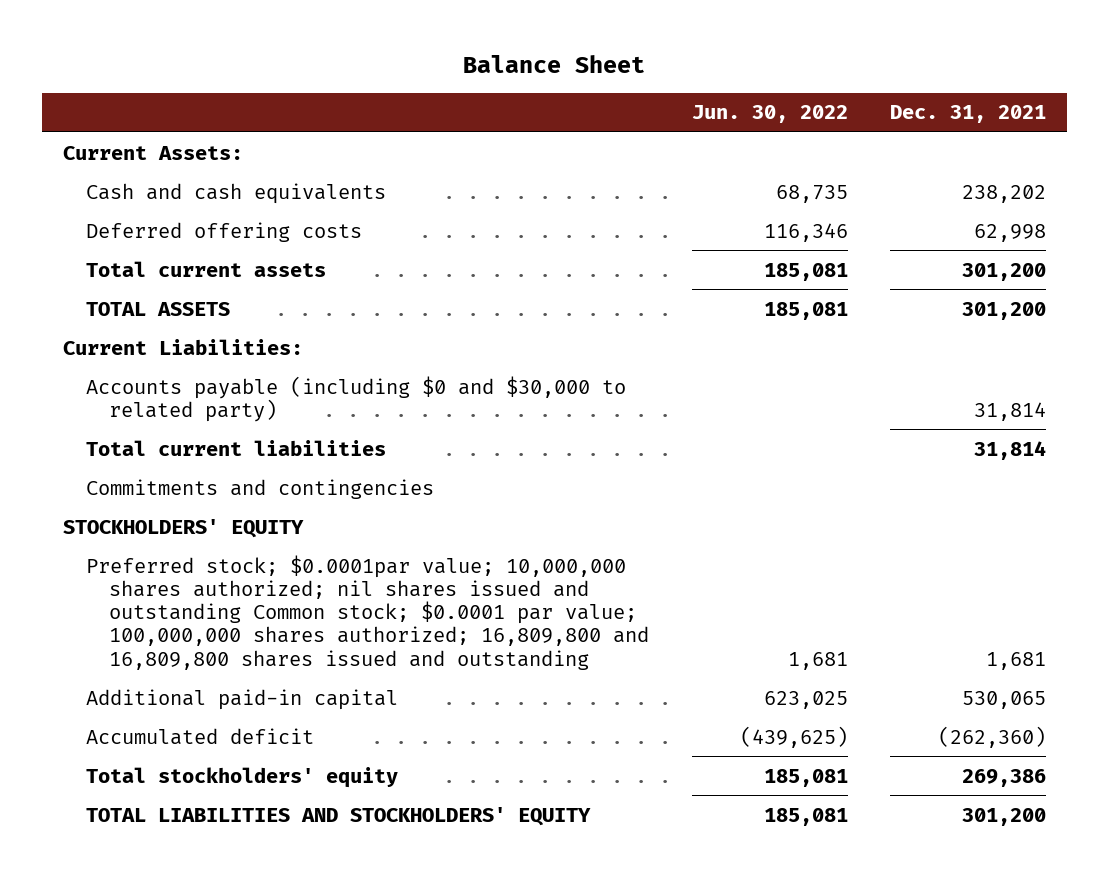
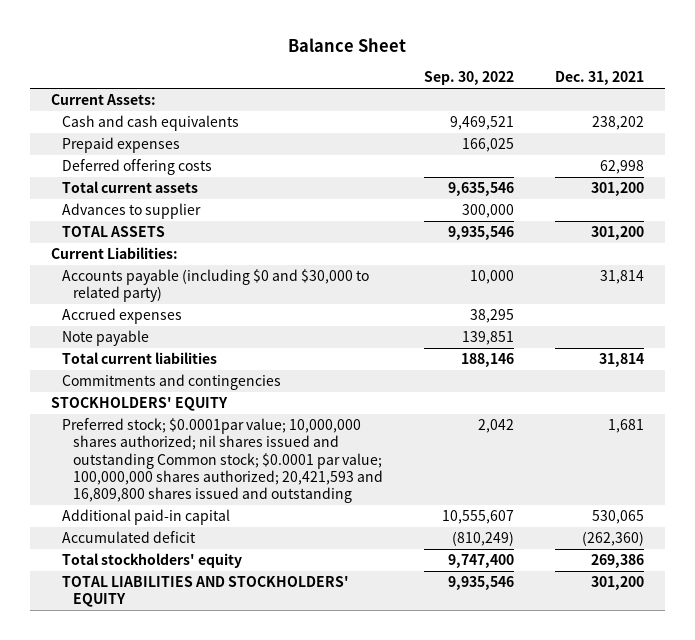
[691,105,848,124] Jun. 30, 2022 -> none
none -> [423,71,514,86] Sep. 30, 2022
none -> [61,137,180,154] Prepaid expenses
none -> [61,203,201,220] Advances to supplier
none -> [61,308,182,325] Accrued expenses
none -> [61,330,149,347] Note payable
[86,554,650,670] Preferred stock; $0.0001par value; 10,000,000 shares authorized; nil shares issued and outstanding Common stock; $0.0001 par value; 100,000,000 shares authorized; 16,809,800 and 16,809,800 shares issued and outstanding -> [61,418,383,504] Preferred stock; $0.0001par value; 10,000,000 shares authorized; nil shares issued and outstanding Common stock; $0.0001 par value; 100,000,000 shares authorized; 20,421,593 and 16,809,800 shares issued and outstanding

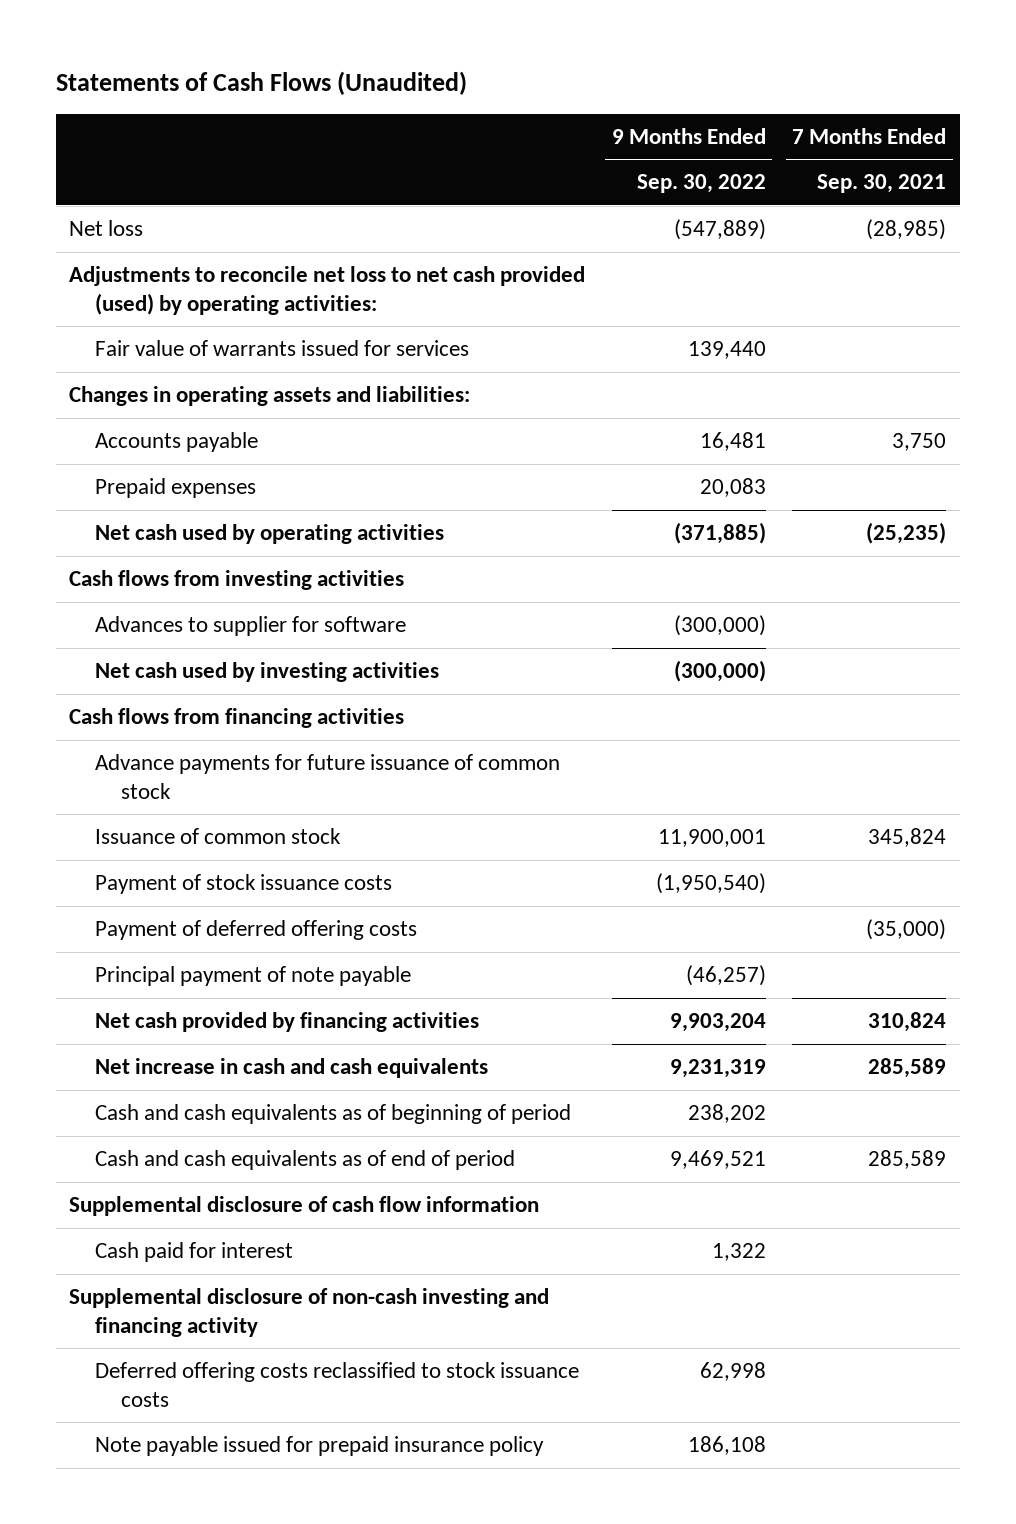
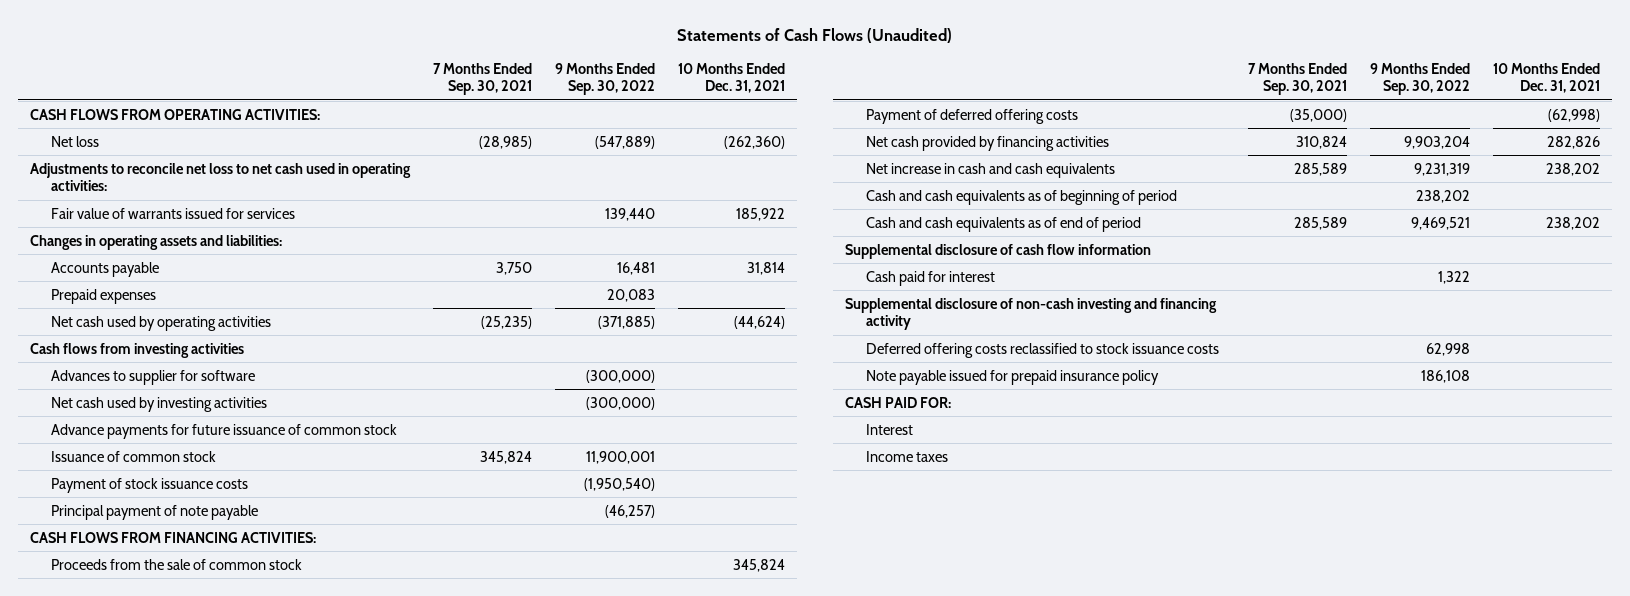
none -> [678,62,786,94] 10 Months Ended Dec. 31, 2021
none -> [29,108,320,120] CASH FLOWS FROM OPERATING ACTIVITIES:
[69,266,586,315] Adjustments to reconcile net loss to net cash provided (used) by operating activities: -> [29,162,411,192] Adjustments to reconcile net loss to net cash used in operating activities:
[69,708,405,729] Cash flows from financing activities -> none
none -> [29,531,316,543] CASH FLOWS FROM FINANCING ACTIVITIES:
none -> [51,558,303,570] Proceeds from the sale of common stock
[94,920,417,941] Payment of deferred offering costs -> [866,108,1079,124] Payment of deferred offering costs
none -> [844,396,951,408] CASH PAID FOR:
none -> [866,423,914,435] Interest
none -> [866,450,949,462] Income taxes

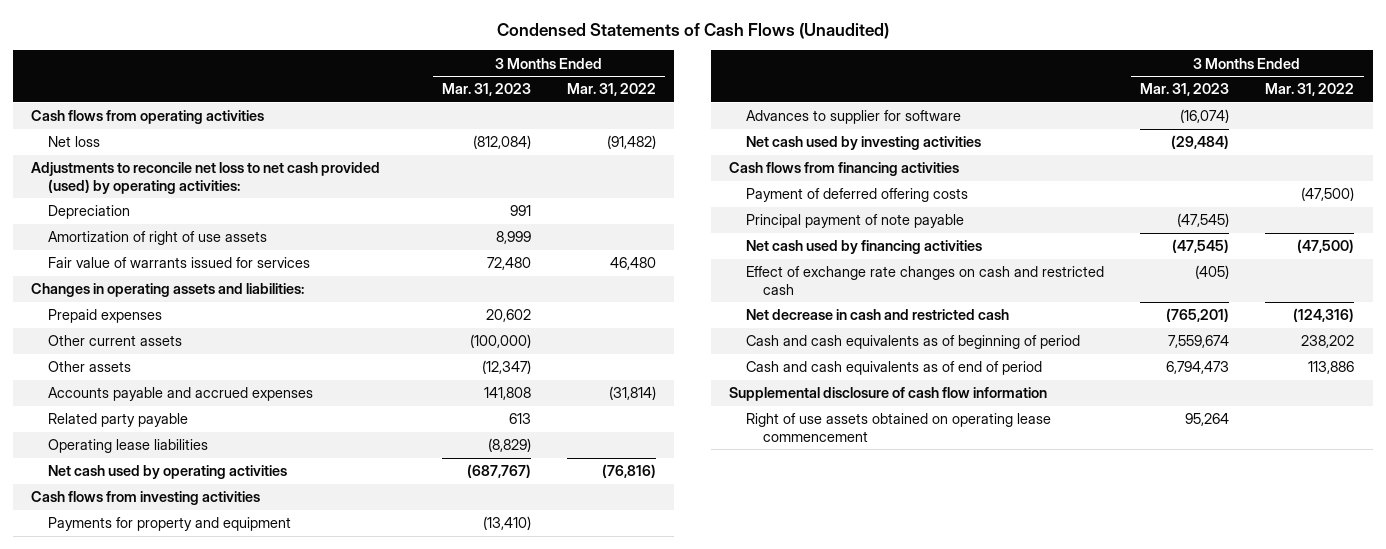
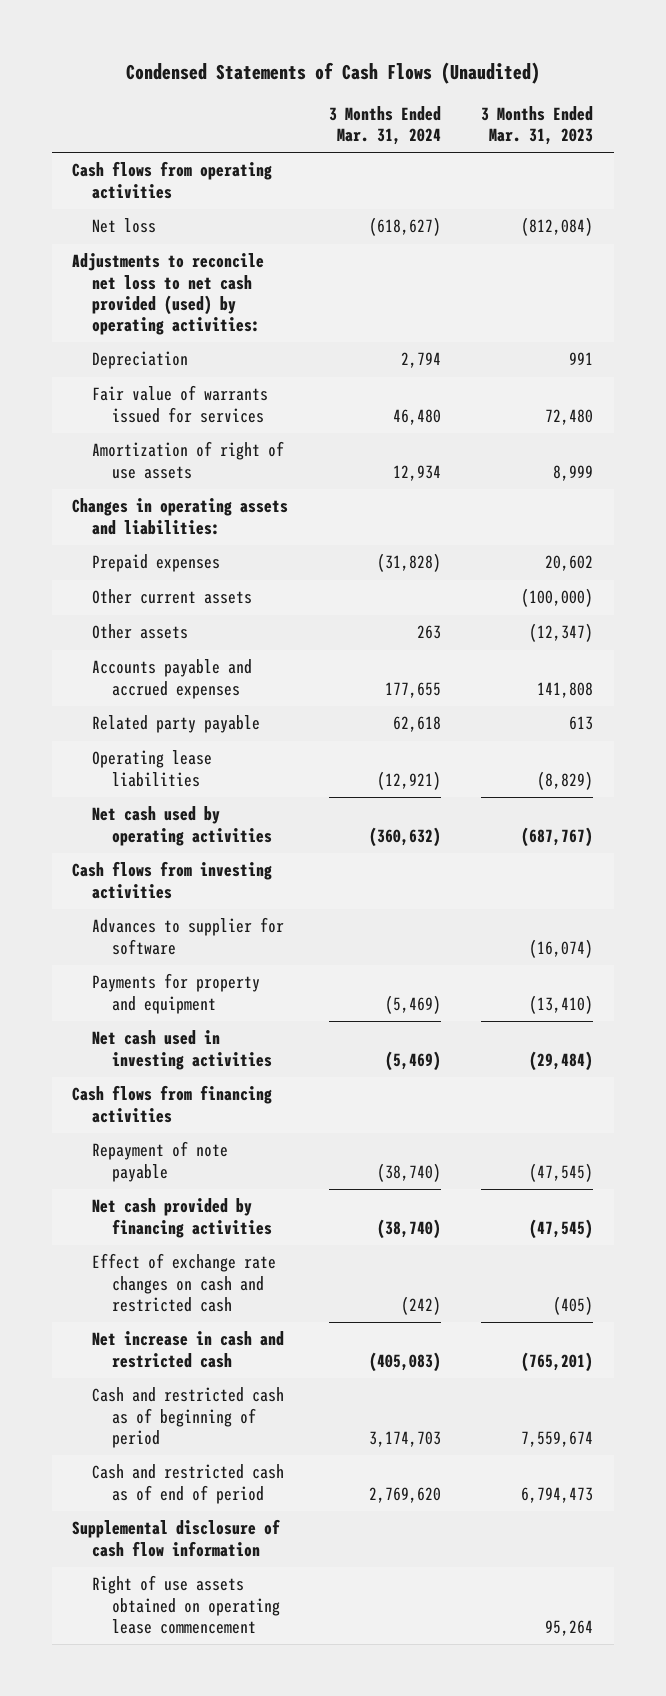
[567,83,657,97] Mar. 31, 2022 -> none
none -> [328,105,441,146] 3 Months Ended Mar. 31, 2024
[47,231,267,246] Amortization of right of use assets -> [92,441,285,479] Amortization of right of use assets
[47,517,291,532] Payments for property and equipment -> [92,973,261,1014] Payments for property and equipment
[746,136,982,151] Net cash used by investing activities -> [92,1030,273,1070] Net cash used in investing activities
[746,188,969,203] Payment of deferred offering costs -> none
[746,214,965,229] Principal payment of note payable -> [92,1141,229,1182] Repayment of note payable
[746,240,983,255] Net cash used by financing activities -> [92,1198,273,1238] Net cash provided by financing activities
[746,309,1010,321] Net decrease in cash and restricted cash -> [92,1331,285,1368] Net increase in cash and restricted cash
[746,335,1081,350] Cash and cash equivalents as of beginning of period -> [92,1387,285,1448] Cash and restricted cash as of beginning of period
[746,361,1043,376] Cash and cash equivalents as of end of period -> [92,1464,285,1504] Cash and restricted cash as of end of period

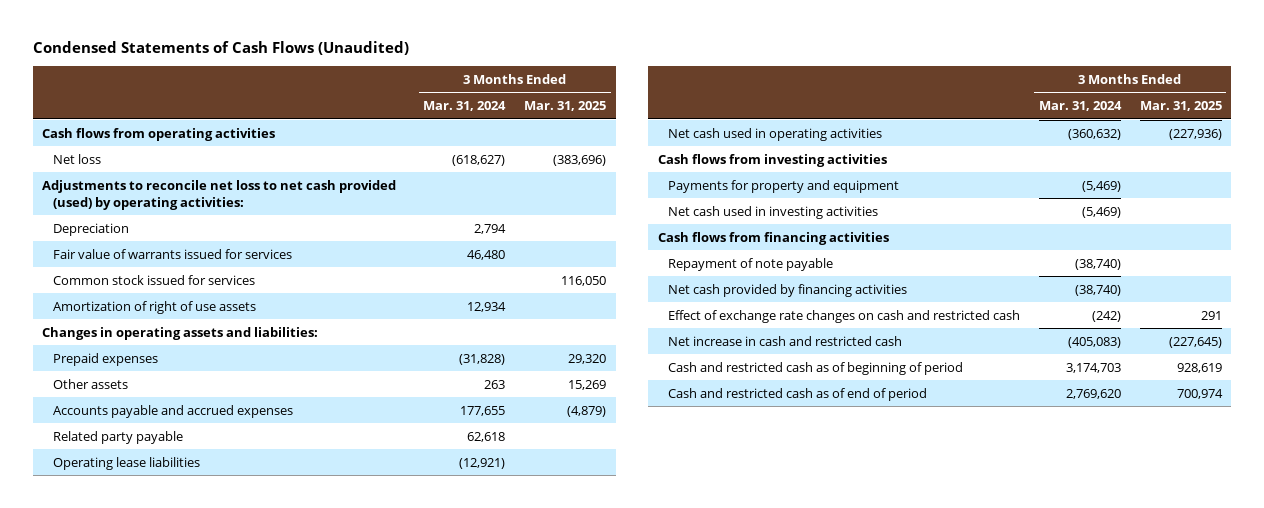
[481,105,594,146] 3 Months Ended Mar. 31, 2023 -> none
none -> [524,101,607,112] Mar. 31, 2025
none -> [52,274,255,285] Common stock issued for services
[92,589,253,605] Other current assets -> none
[92,806,273,846] Net cash used by operating activities -> [667,127,882,141] Net cash used in operating activities
[92,917,285,955] Advances to supplier for software -> none
[72,1519,281,1557] Supplemental disclosure of cash flow information -> none
[92,1575,281,1634] Right of use assets obtained on operating lease commencement -> none

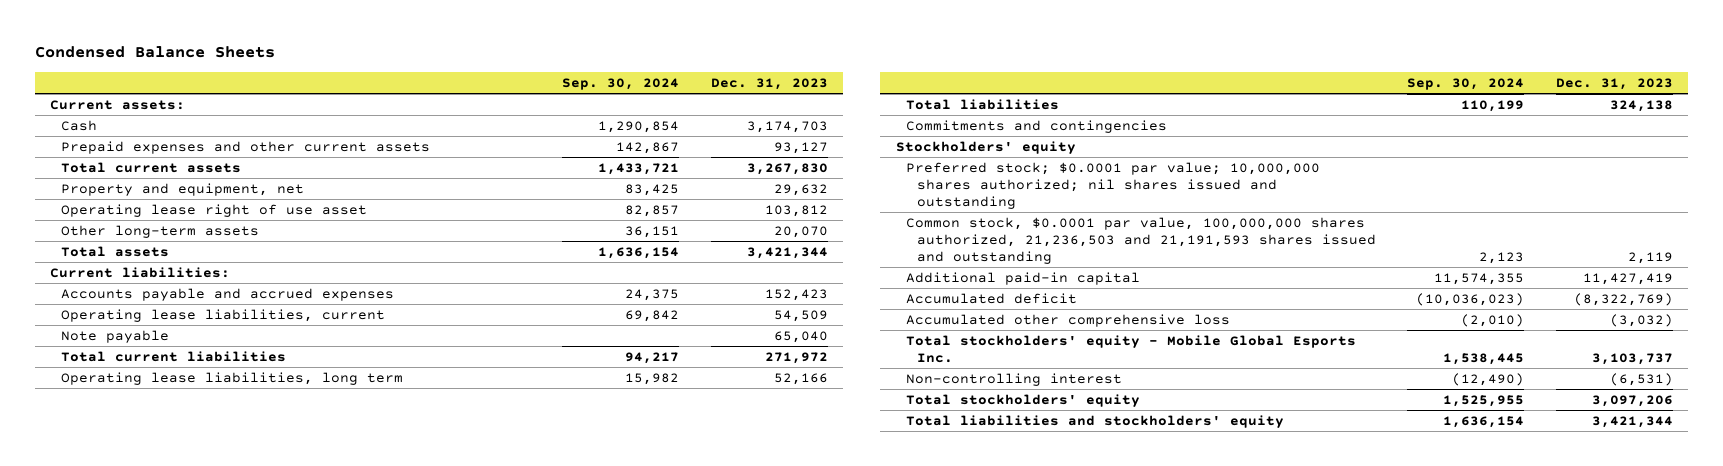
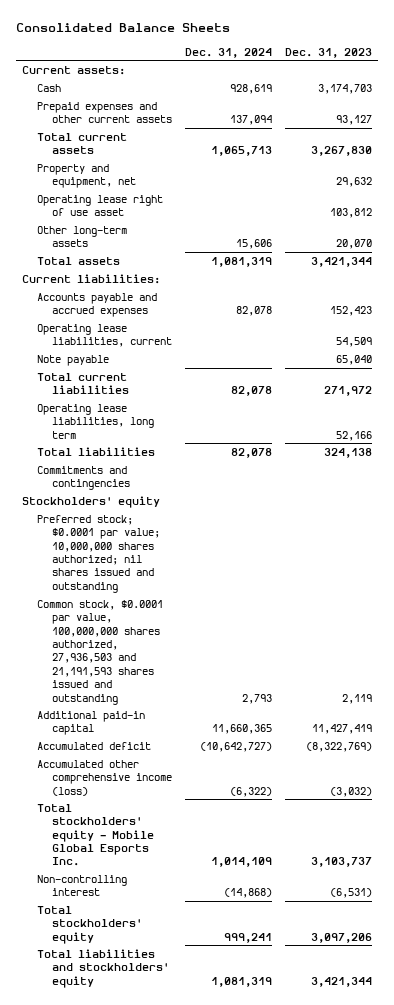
[34,46,275,59] Condensed Balance Sheets -> [15,23,230,33] Consolidated Balance Sheets
[562,78,680,91] Sep. 30, 2024 -> none
none -> [184,47,272,58] Dec. 31, 2024
[906,216,1376,264] Common stock, $0.0001 par value, 100,000,000 shares authorized, 21,236,503 and 21,191,593 shares issued and outstanding -> [37,599,164,705] Common stock, $0.0001 par value, 100,000,000 shares authorized, 27,936,503 and 21,191,593 shares issued and outstanding
[906,313,1231,327] Accumulated other comprehensive loss -> [37,759,172,796] Accumulated other comprehensive income (loss)

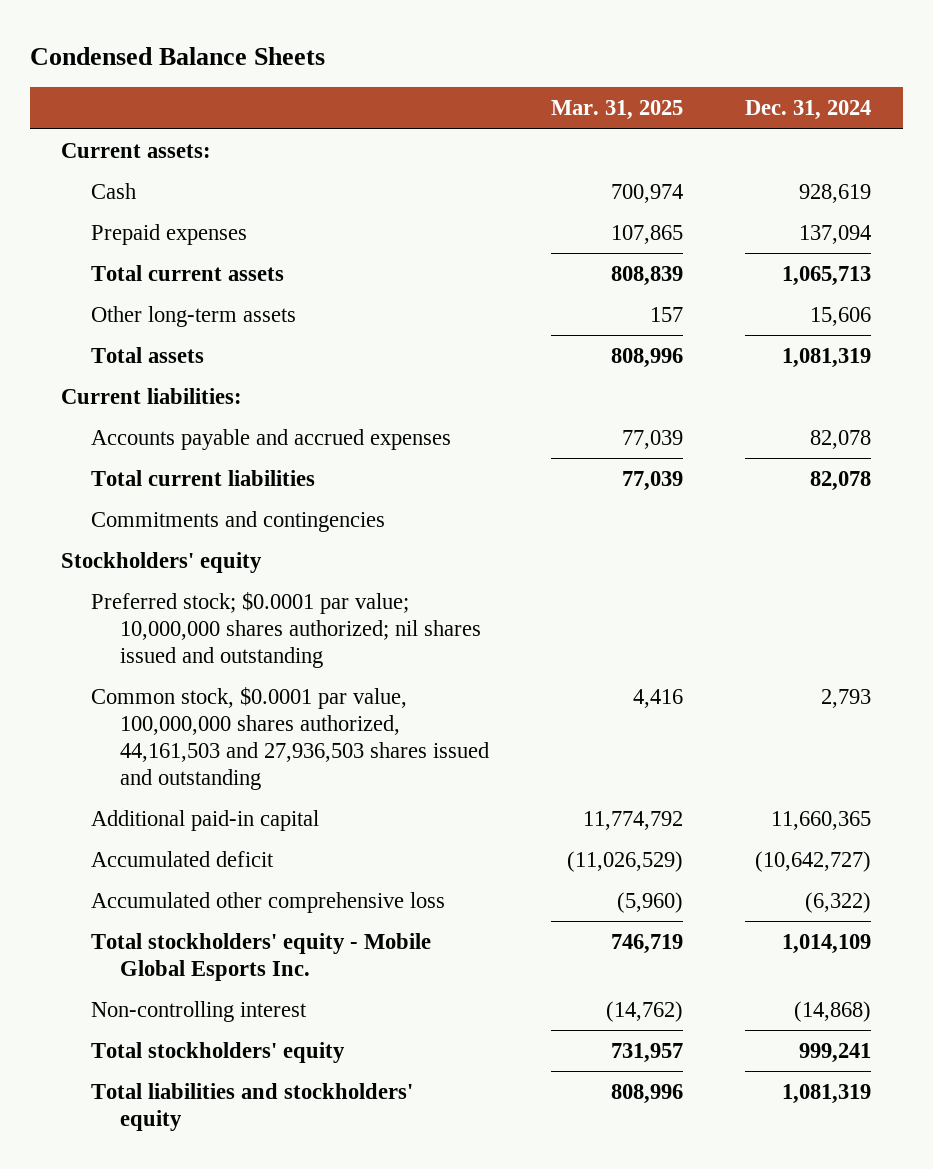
[15,23,230,33] Consolidated Balance Sheets -> [30,47,326,66] Condensed Balance Sheets
[284,47,372,58] Dec. 31, 2023 -> none
none -> [551,100,684,121] Mar. 31, 2025
[37,101,172,124] Prepaid expenses and other current assets -> [90,223,247,245] Prepaid expenses
[37,163,136,189] Property and equipment, net -> none
[37,194,164,217] Operating lease right of use asset -> none
[37,323,172,348] Operating lease liabilities, current -> none
[37,354,110,366] Note payable -> none
[37,403,154,439] Operating lease liabilities, long term -> none
[37,446,156,456] Total liabilities -> none
[37,599,164,705] Common stock, $0.0001 par value, 100,000,000 shares authorized, 27,936,503 and 21,191,593 shares issued and outstanding -> [90,686,489,790] Common stock, $0.0001 par value, 100,000,000 shares authorized, 44,161,503 and 27,936,503 shares issued and outstanding
[37,759,172,796] Accumulated other comprehensive income (loss) -> [90,891,445,913] Accumulated other comprehensive loss

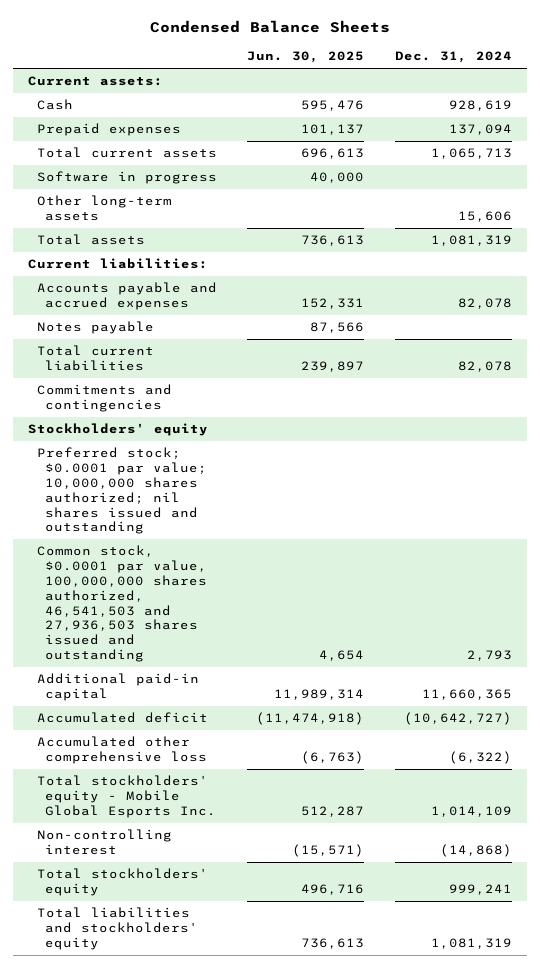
[551,100,684,121] Mar. 31, 2025 -> none
none -> [247,51,365,64] Jun. 30, 2025
none -> [36,171,217,185] Software in progress
none -> [36,321,154,335] Notes payable
[90,686,489,790] Common stock, $0.0001 par value, 100,000,000 shares authorized, 44,161,503 and 27,936,503 shares issued and outstanding -> [36,545,208,662] Common stock, $0.0001 par value, 100,000,000 shares authorized, 46,541,503 and 27,936,503 shares issued and outstanding

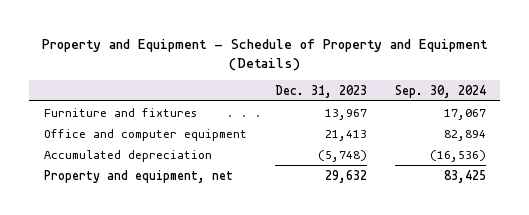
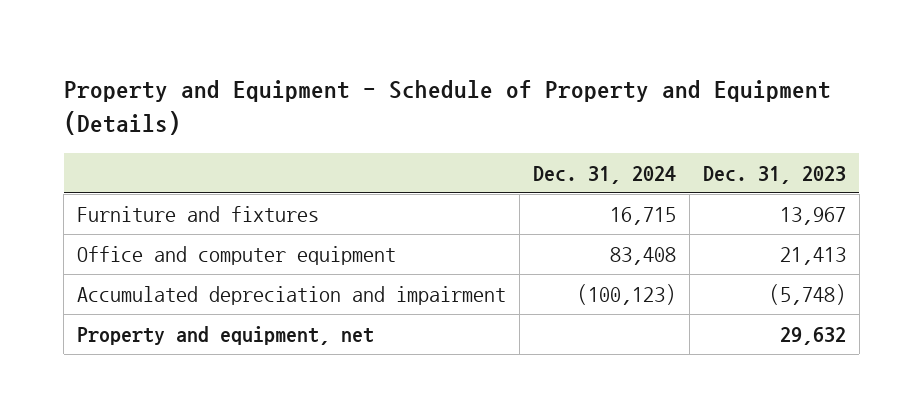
[394,84,486,98] Sep. 30, 2024 -> none
none -> [532,165,676,184] Dec. 31, 2024
[43,149,212,162] Accumulated depreciation -> [77,285,507,305] Accumulated depreciation and impairment

